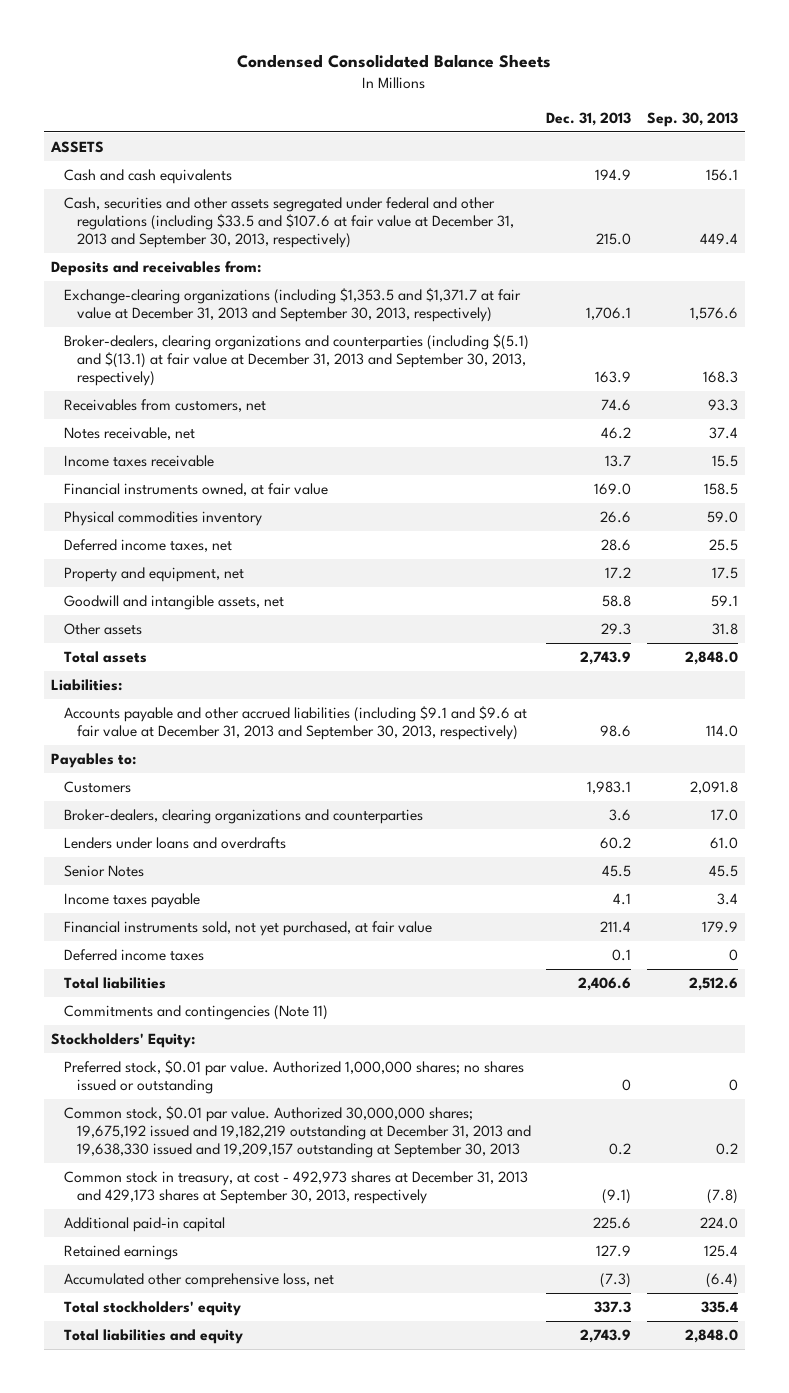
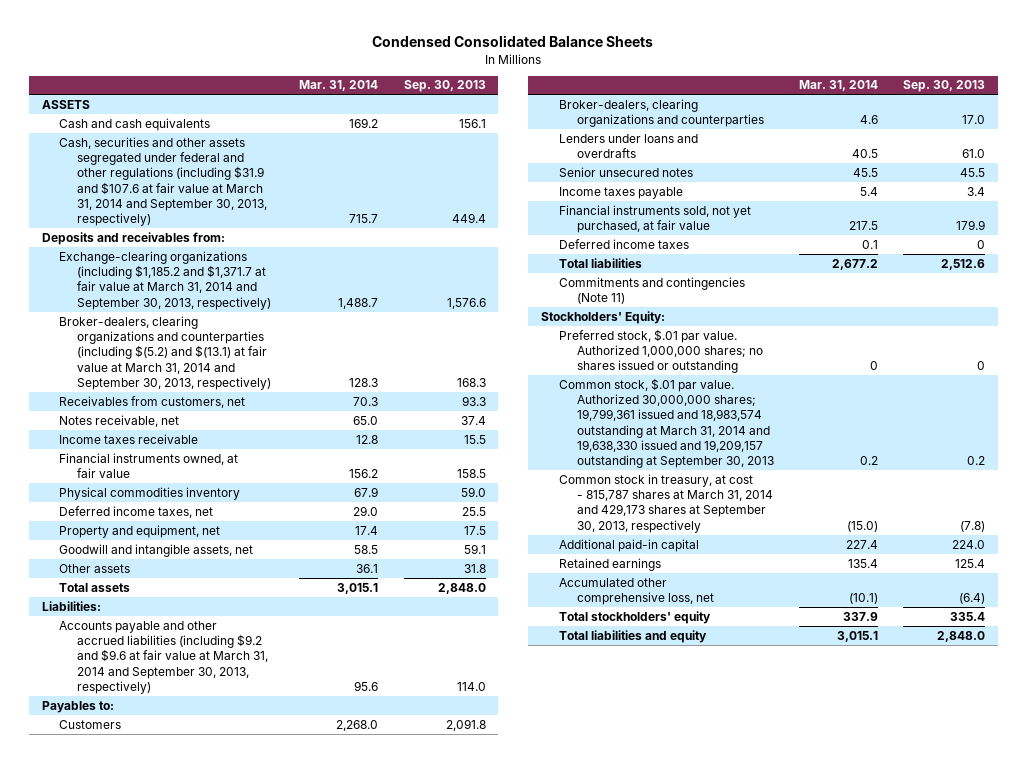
[546,111,632,126] Dec. 31, 2013 -> none
none -> [299,80,379,92] Mar. 31, 2014
[64,197,514,249] Cash, securities and other assets segregated under federal and other regulations (including $33.5 and $107.6 at fair value at December 31, 2013 and September 30, 2013, respectively) -> [59,136,268,227] Cash, securities and other assets segregated under federal and other regulations (including $31.9 and $107.6 at fair value at March 31, 2014 and September 30, 2013, respectively)
[64,288,522,323] Exchange-clearing organizations (including $1,353.5 and $1,371.7 at fair value at December 31, 2013 and September 30, 2013, respectively) -> [59,250,272,310] Exchange-clearing organizations (including $1,185.2 and $1,371.7 at fair value at March 31, 2014 and September 30, 2013, respectively)
[64,334,530,387] Broker-dealers, clearing organizations and counterparties (including $(5.1) and $(13.1) at fair value at December 31, 2013 and September 30, 2013, respectively) -> [59,315,272,391] Broker-dealers, clearing organizations and counterparties (including $(5.2) and $(13.1) at fair value at March 31, 2014 and September 30, 2013, respectively)
[64,706,528,741] Accounts payable and other accrued liabilities (including $9.1 and $9.6 at fair value at December 31, 2013 and September 30, 2013, respectively) -> [59,620,269,695] Accounts payable and other accrued liabilities (including $9.2 and $9.6 at fair value at March 31, 2014 and September 30, 2013, respectively)
[64,865,145,878] Senior Notes -> [558,166,693,177] Senior unsecured notes
[64,1060,525,1095] Preferred stock, $0.01 par value. Authorized 1,000,000 shares; no shares issued or outstanding -> [558,328,763,374] Preferred stock, $.01 par value. Authorized 1,000,000 shares; no shares issued or outstanding
[64,1106,531,1159] Common stock, $0.01 par value. Authorized 30,000,000 shares; 19,675,192 issued and 19,182,219 outstanding at December 31, 2013 and 19,638,330 issued and 19,209,157 outstanding at September 30, 2013 -> [558,377,774,469] Common stock, $.01 par value. Authorized 30,000,000 shares; 19,799,361 issued and 18,983,574 outstanding at March 31, 2014 and 19,638,330 issued and 19,209,157 outstanding at September 30, 2013
[64,1171,529,1205] Common stock in treasury, at cost - 492,973 shares at December 31, 2013 and 429,173 shares at September 30, 2013, respectively -> [558,473,773,533] Common stock in treasury, at cost - 815,787 shares at March 31, 2014 and 429,173 shares at September 30, 2013, respectively

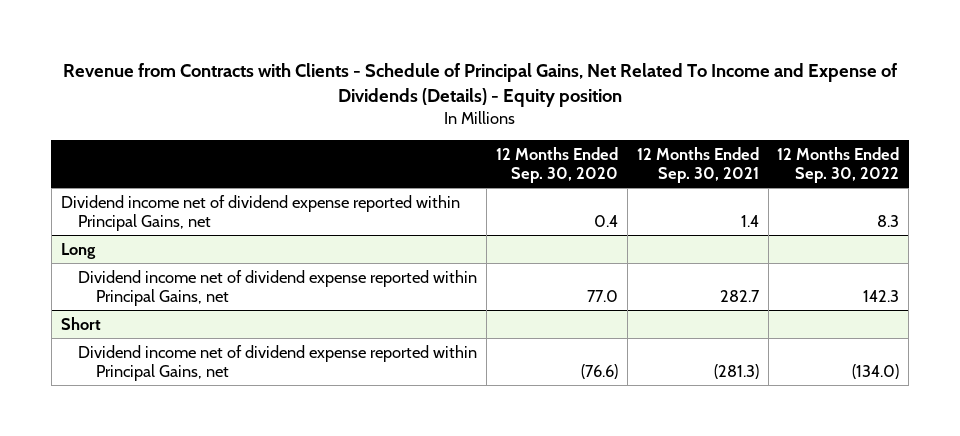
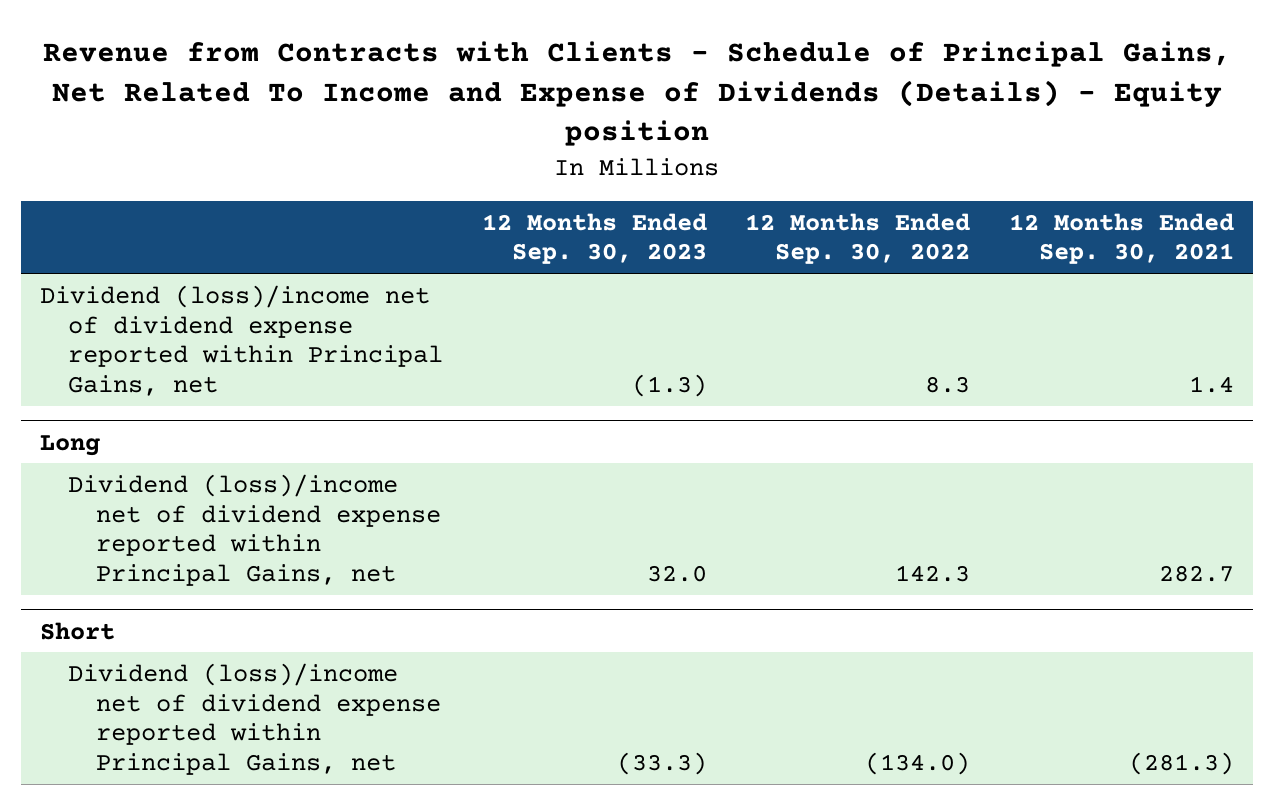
[496,146,619,183] 12 Months Ended Sep. 30, 2020 -> none
none -> [481,212,707,265] 12 Months Ended Sep. 30, 2023
[60,194,460,231] Dividend income net of dividend expense reported within Principal Gains, net -> [39,284,444,397] Dividend (loss)/income net of dividend expense reported within Principal Gains, net
[78,269,478,306] Dividend income net of dividend expense reported within Principal Gains, net -> [68,473,442,587] Dividend (loss)/income net of dividend expense reported within Principal Gains, net
[78,344,478,381] Dividend income net of dividend expense reported within Principal Gains, net -> [68,662,442,776] Dividend (loss)/income net of dividend expense reported within Principal Gains, net

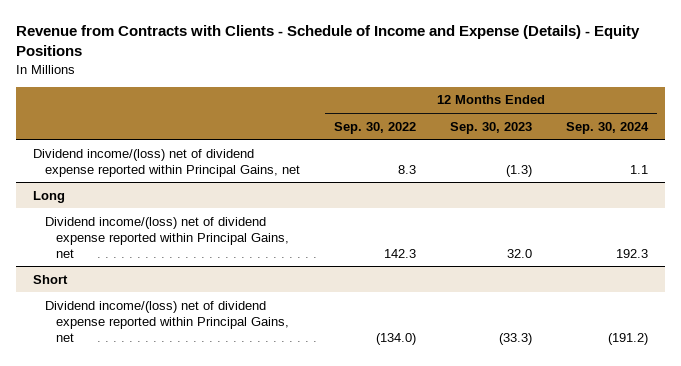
[42,40,1231,147] Revenue from Contracts with Clients - Schedule of Principal Gains, Net Related To Income and Expense of Dividends (Details) - Equity position -> [15,24,640,57] Revenue from Contracts with Clients - Schedule of Income and Expense (Details) - Equity Positions
[1009,212,1235,265] 12 Months Ended Sep. 30, 2021 -> none
none -> [566,121,650,134] Sep. 30, 2024
[39,284,444,397] Dividend (loss)/income net of dividend expense reported within Principal Gains, net -> [32,148,300,177] Dividend income/(loss) net of dividend expense reported within Principal Gains, net
[68,473,442,587] Dividend (loss)/income net of dividend expense reported within Principal Gains, net -> [44,216,290,258] Dividend income/(loss) net of dividend expense reported within Principal Gains, net
[68,662,442,776] Dividend (loss)/income net of dividend expense reported within Principal Gains, net -> [44,300,290,342] Dividend income/(loss) net of dividend expense reported within Principal Gains, net

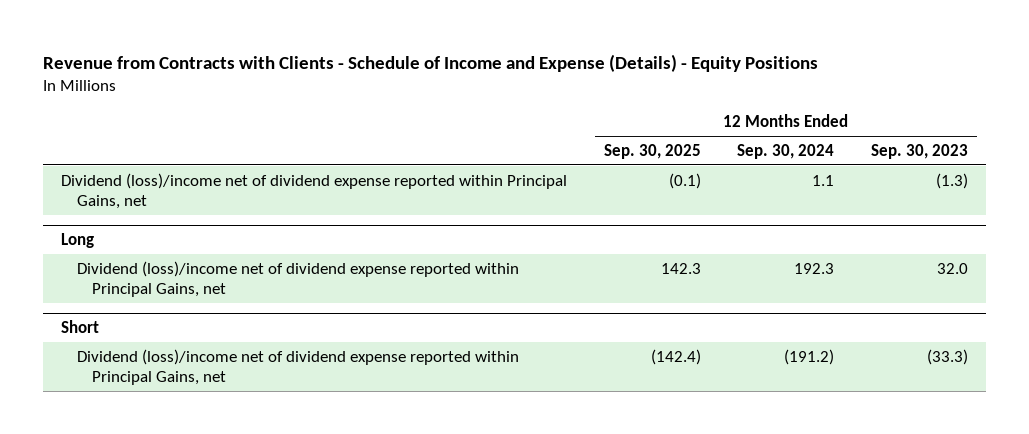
[333,121,416,134] Sep. 30, 2022 -> none
none -> [603,143,701,159] Sep. 30, 2025
[32,148,300,177] Dividend income/(loss) net of dividend expense reported within Principal Gains, net -> [61,172,568,209] Dividend (loss)/income net of dividend expense reported within Principal Gains, net
[44,216,290,258] Dividend income/(loss) net of dividend expense reported within Principal Gains, net -> [76,260,519,297] Dividend (loss)/income net of dividend expense reported within Principal Gains, net
[44,300,290,342] Dividend income/(loss) net of dividend expense reported within Principal Gains, net -> [76,348,519,385] Dividend (loss)/income net of dividend expense reported within Principal Gains, net

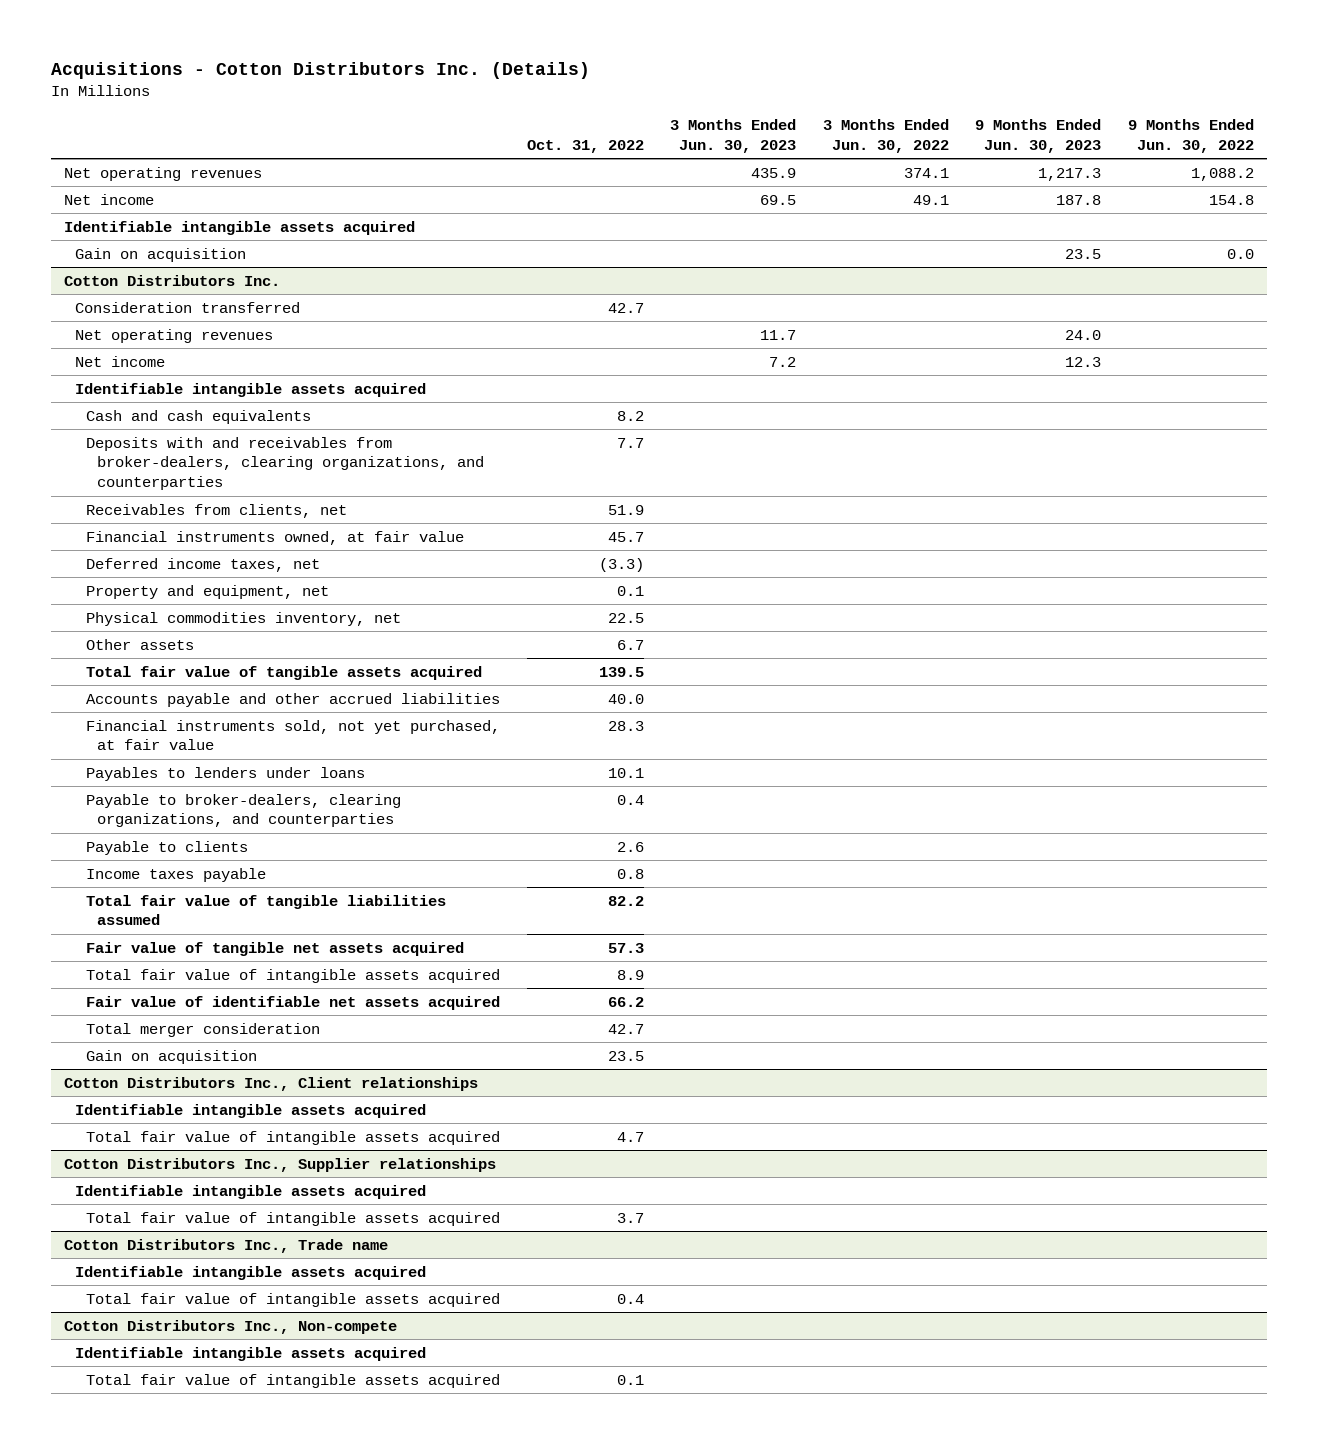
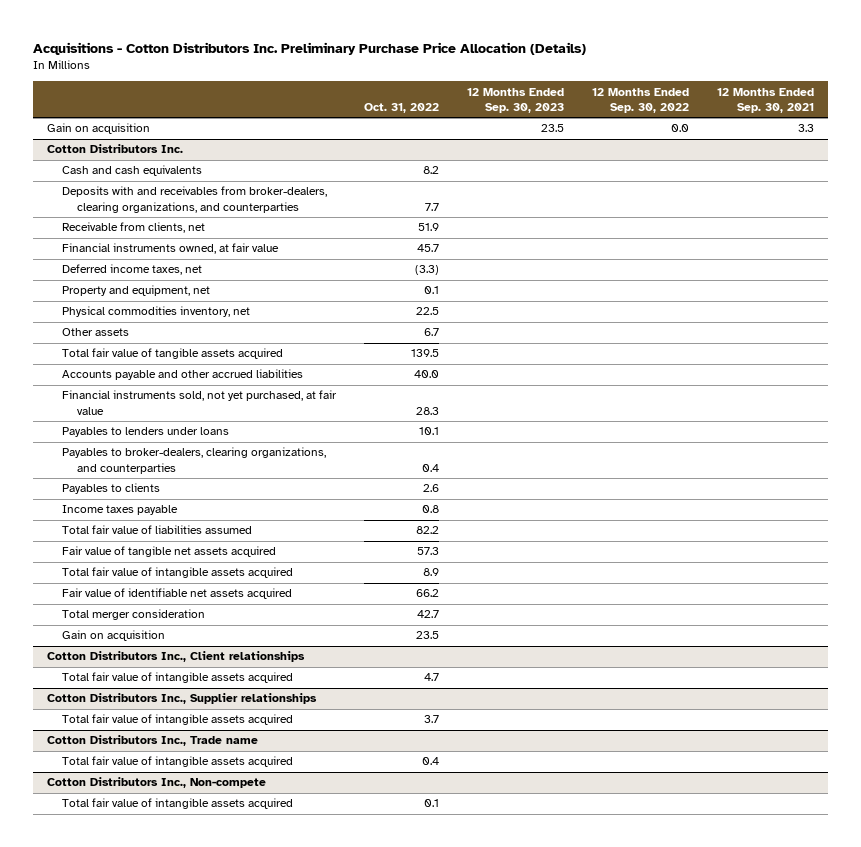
[50,61,590,79] Acquisitions - Cotton Distributors Inc. (Details) -> [33,41,587,55] Acquisitions - Cotton Distributors Inc. Preliminary Purchase Price Allocation (Details)
[670,119,797,153] 3 Months Ended Jun. 30, 2023 -> none
[822,119,949,153] 3 Months Ended Jun. 30, 2022 -> none
[975,119,1102,153] 9 Months Ended Jun. 30, 2023 -> none
[1127,119,1254,153] 9 Months Ended Jun. 30, 2022 -> none
none -> [466,87,564,113] 12 Months Ended Sep. 30, 2023
none -> [591,87,689,113] 12 Months Ended Sep. 30, 2022
none -> [716,87,814,113] 12 Months Ended Sep. 30, 2021
[64,166,263,181] Net operating revenues -> none
[64,193,155,205] Net income -> none
[64,220,416,235] Identifiable intangible assets acquired -> none
[75,301,301,313] Consideration transferred -> none
[75,328,274,343] Net operating revenues -> none
[75,355,166,367] Net income -> none
[75,382,427,397] Identifiable intangible assets acquired -> none
[86,503,348,518] Receivables from clients, net -> [62,222,206,234] Receivable from clients, net
[86,793,402,828] Payable to broker-dealers, clearing organizations, and counterparties -> [62,447,327,474] Payables to broker-dealers, clearing organizations, and counterparties
[86,840,249,855] Payable to clients -> [62,483,161,495] Payables to clients
[86,894,447,926] Total fair value of tangible liabilities assumed -> [62,525,253,535] Total fair value of liabilities assumed
[75,1103,427,1118] Identifiable intangible assets acquired -> none
[75,1184,427,1199] Identifiable intangible assets acquired -> none
[75,1265,427,1280] Identifiable intangible assets acquired -> none
[75,1346,427,1361] Identifiable intangible assets acquired -> none

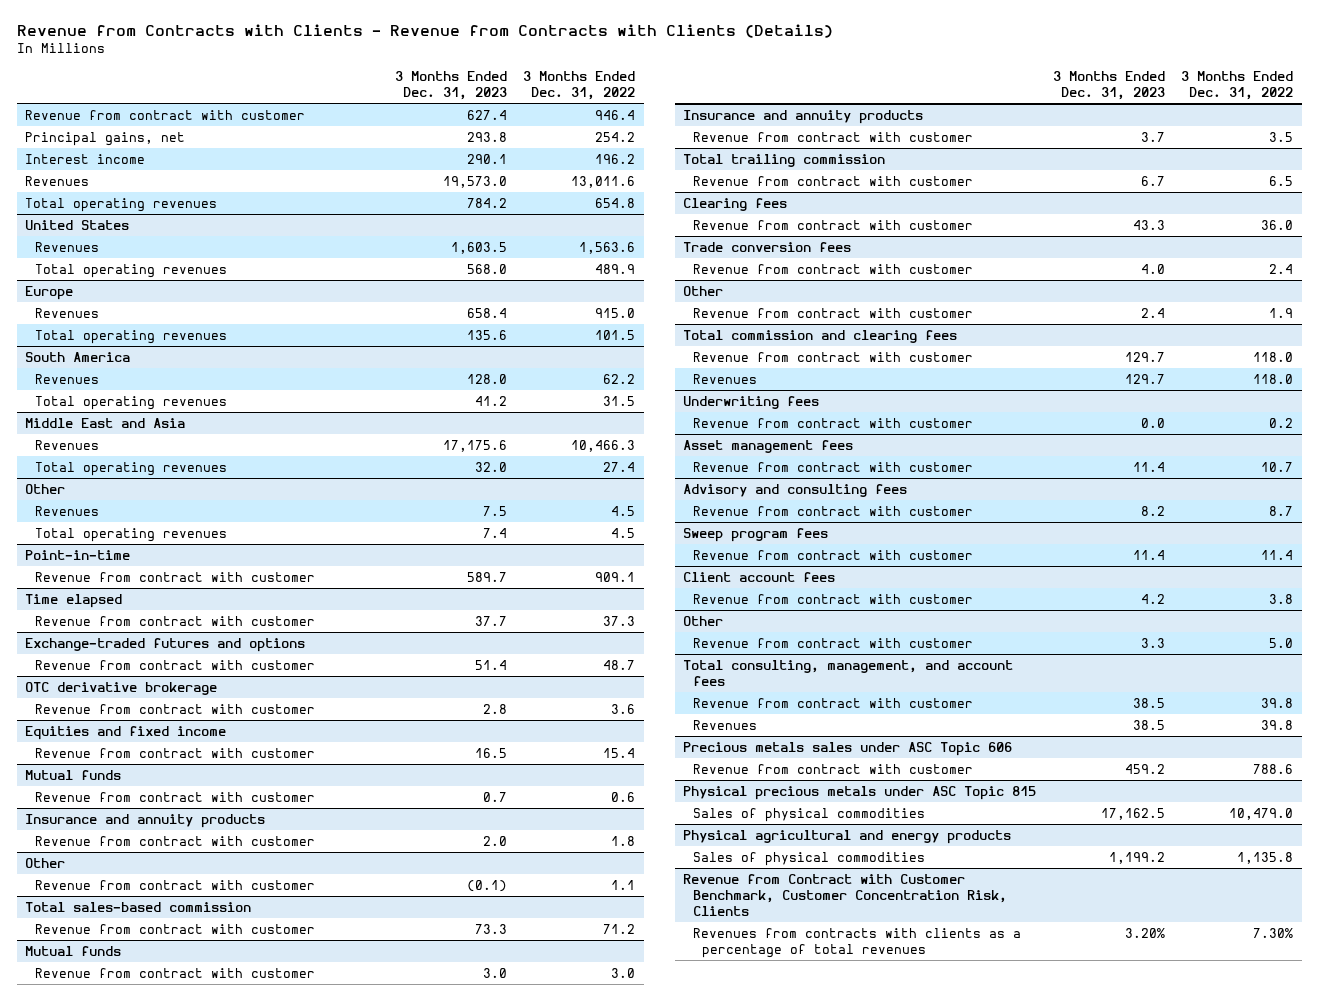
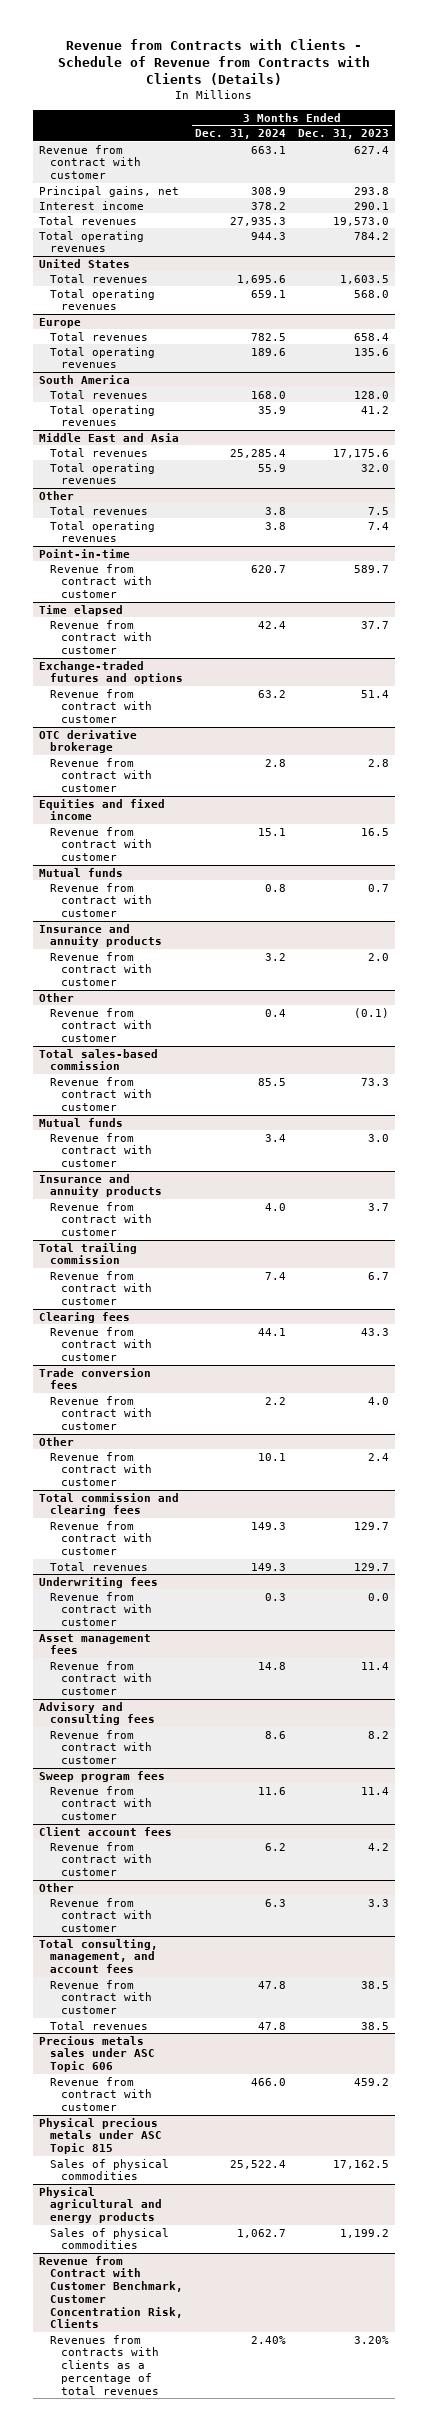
[16,24,833,39] Revenue from Contracts with Clients - Revenue from Contracts with Clients (Details) -> [57,38,370,85] Revenue from Contracts with Clients - Schedule of Revenue from Contracts with Clients (Details)
[523,71,636,101] 3 Months Ended Dec. 31, 2022 -> none
none -> [195,128,287,139] Dec. 31, 2024
[25,175,90,186] Revenues -> [38,215,137,225] Total revenues
[34,241,99,252] Revenues -> [49,273,148,283] Total revenues
[34,307,99,318] Revenues -> [49,331,148,341] Total revenues
[34,373,99,384] Revenues -> [49,389,148,399] Total revenues
[34,439,99,450] Revenues -> [49,447,148,457] Total revenues
[34,505,99,516] Revenues -> [49,505,148,515] Total revenues
[692,373,757,384] Revenues -> [49,1561,148,1571] Total revenues
[692,719,757,730] Revenues -> [49,2020,148,2030] Total revenues

